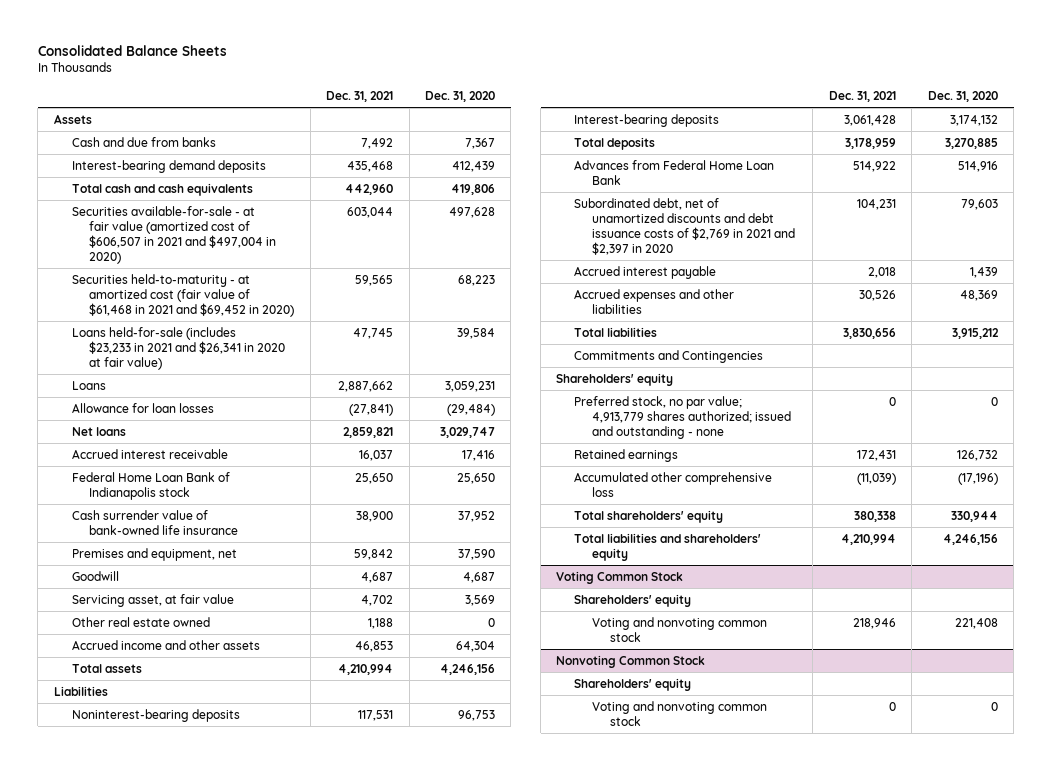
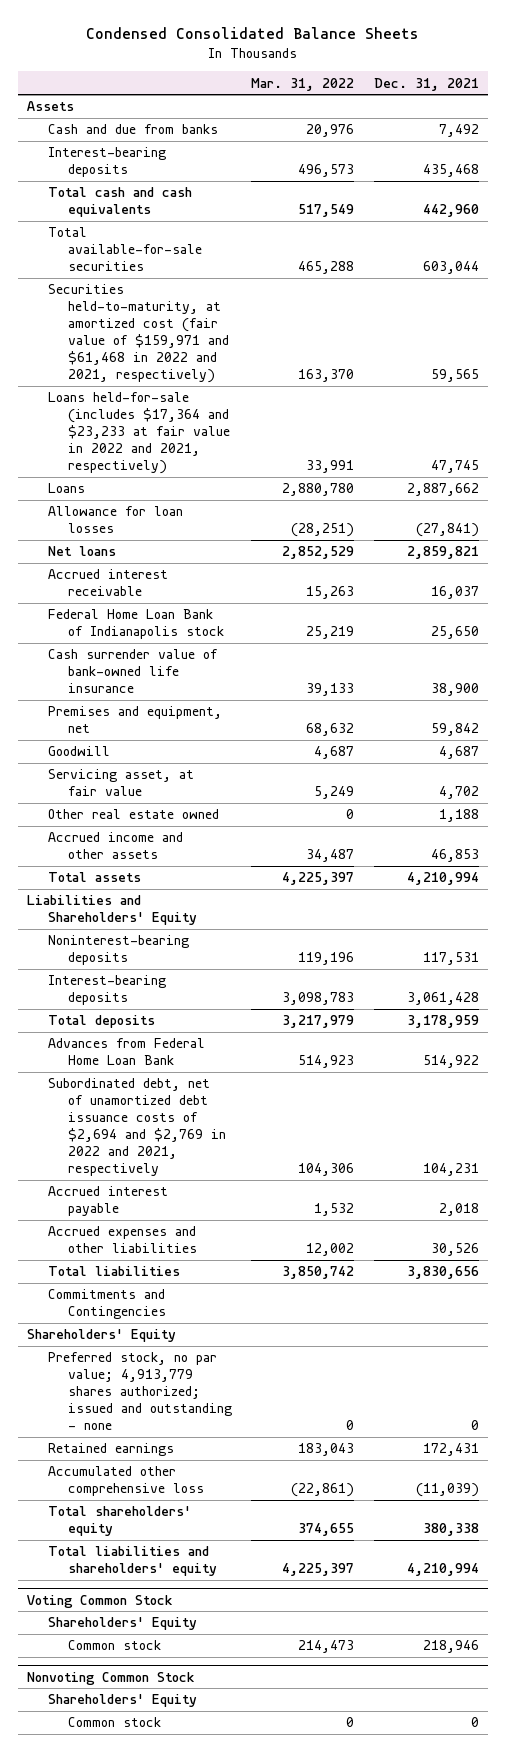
[37,45,227,57] Consolidated Balance Sheets -> [86,27,420,40] Condensed Consolidated Balance Sheets
[425,90,496,102] Dec. 31, 2020 -> none
none -> [251,77,355,91] Mar. 31, 2022
[71,159,266,173] Interest-bearing demand deposits -> [47,147,166,178] Interest-bearing deposits
[71,205,277,264] Securities available-for-sale - at fair value (amortized cost of $606,507 in 2021 and $497,004 in 2020) -> [47,227,202,272] Total available-for-sale securities
[71,273,295,317] Securities held-to-maturity - at amortized cost (fair value of $61,468 in 2021 and $69,452 in 2020) -> [47,284,229,384] Securities held-to-maturity, at amortized cost (fair value of $159,971 and $61,468 in 2022 and 2021, respectively)
[71,326,286,370] Loans held-for-sale (includes $23,233 in 2021 and $26,341 in 2020 at fair value) -> [47,392,230,475] Loans held-for-sale (includes $17,364 and $23,233 at fair value in 2022 and 2021, respectively)
[53,685,108,696] Liabilities -> none
none -> [27,895,197,926] Liabilities and Shareholders' Equity
[574,197,796,255] Subordinated debt, net of unamortized discounts and debt issuance costs of $2,769 in 2021 and $2,397 in 2020 -> [47,1078,226,1177] Subordinated debt, net of unamortized debt issuance costs of $2,694 and $2,769 in 2022 and 2021, respectively
[556,372,674,386] Shareholders' equity -> [27,1329,177,1343] Shareholders' Equity
[574,593,692,607] Shareholders' equity -> [47,1617,197,1631] Shareholders' Equity
[592,616,768,642] Voting and nonvoting common stock -> [67,1640,161,1651] Common stock
[574,677,692,691] Shareholders' equity -> [47,1694,197,1708] Shareholders' Equity
[592,700,768,726] Voting and nonvoting common stock -> [67,1717,161,1728] Common stock

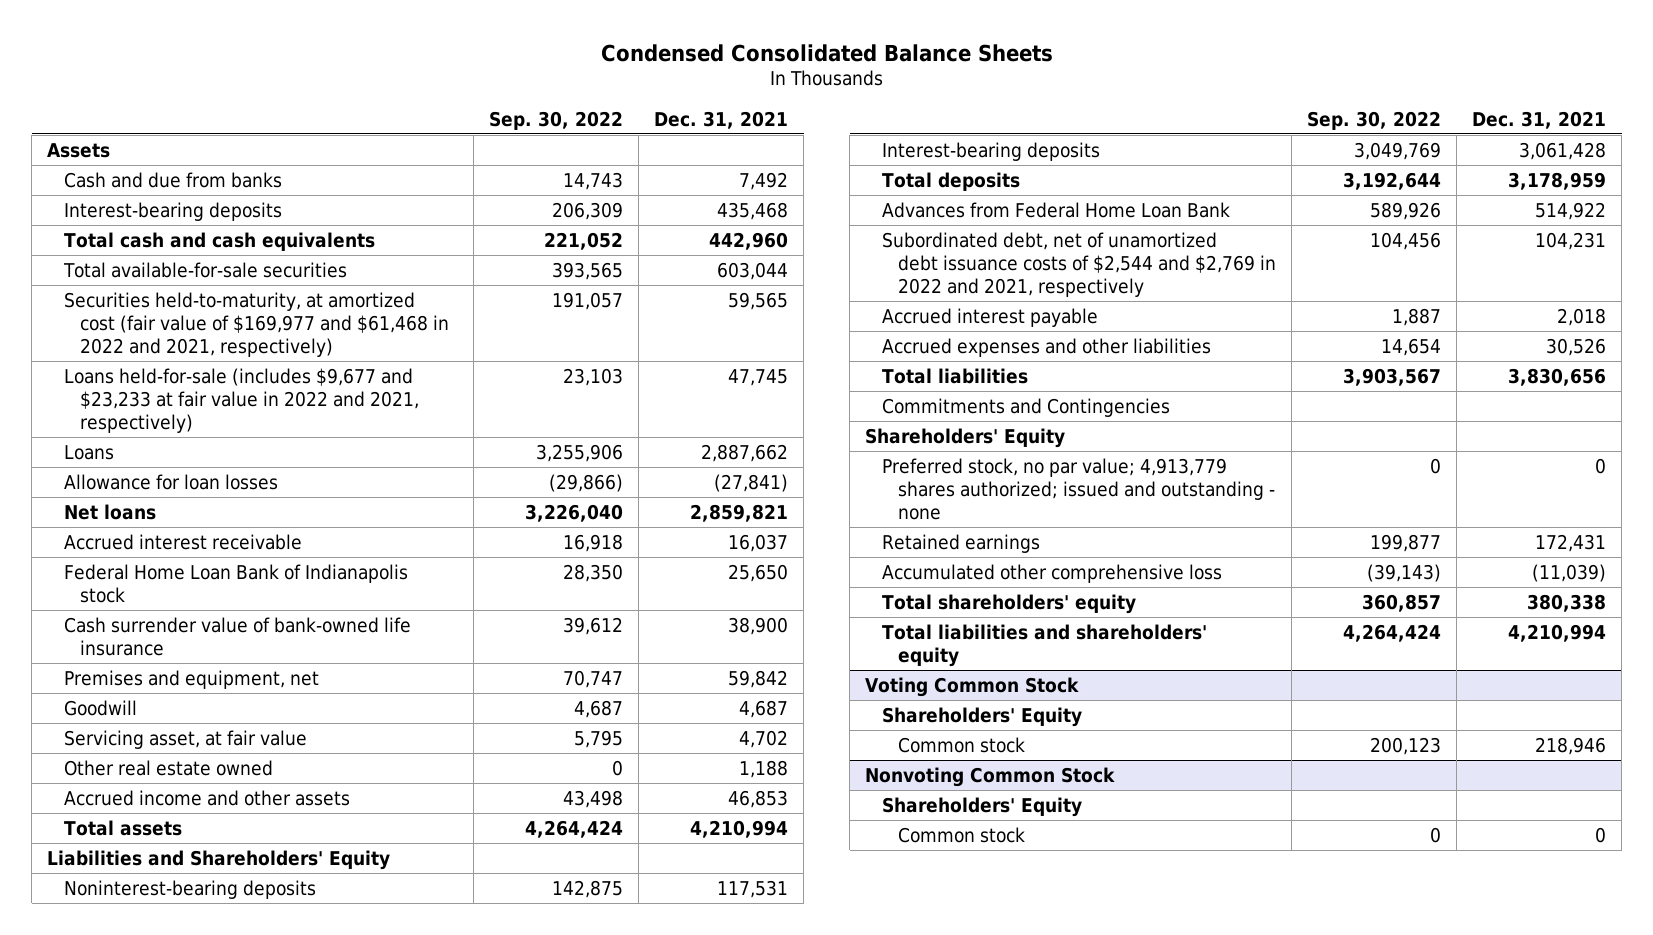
[251,77,355,91] Mar. 31, 2022 -> none
none -> [488,110,623,130] Sep. 30, 2022
[47,284,229,384] Securities held-to-maturity, at amortized cost (fair value of $159,971 and $61,468 in 2022 and 2021, respectively) -> [63,291,449,357] Securities held-to-maturity, at amortized cost (fair value of $169,977 and $61,468 in 2022 and 2021, respectively)
[47,392,230,475] Loans held-for-sale (includes $17,364 and $23,233 at fair value in 2022 and 2021, respectively) -> [63,367,419,433] Loans held-for-sale (includes $9,677 and $23,233 at fair value in 2022 and 2021, respectively)
[47,1078,226,1177] Subordinated debt, net of unamortized debt issuance costs of $2,694 and $2,769 in 2022 and 2021, respectively -> [881,231,1276,297] Subordinated debt, net of unamortized debt issuance costs of $2,544 and $2,769 in 2022 and 2021, respectively

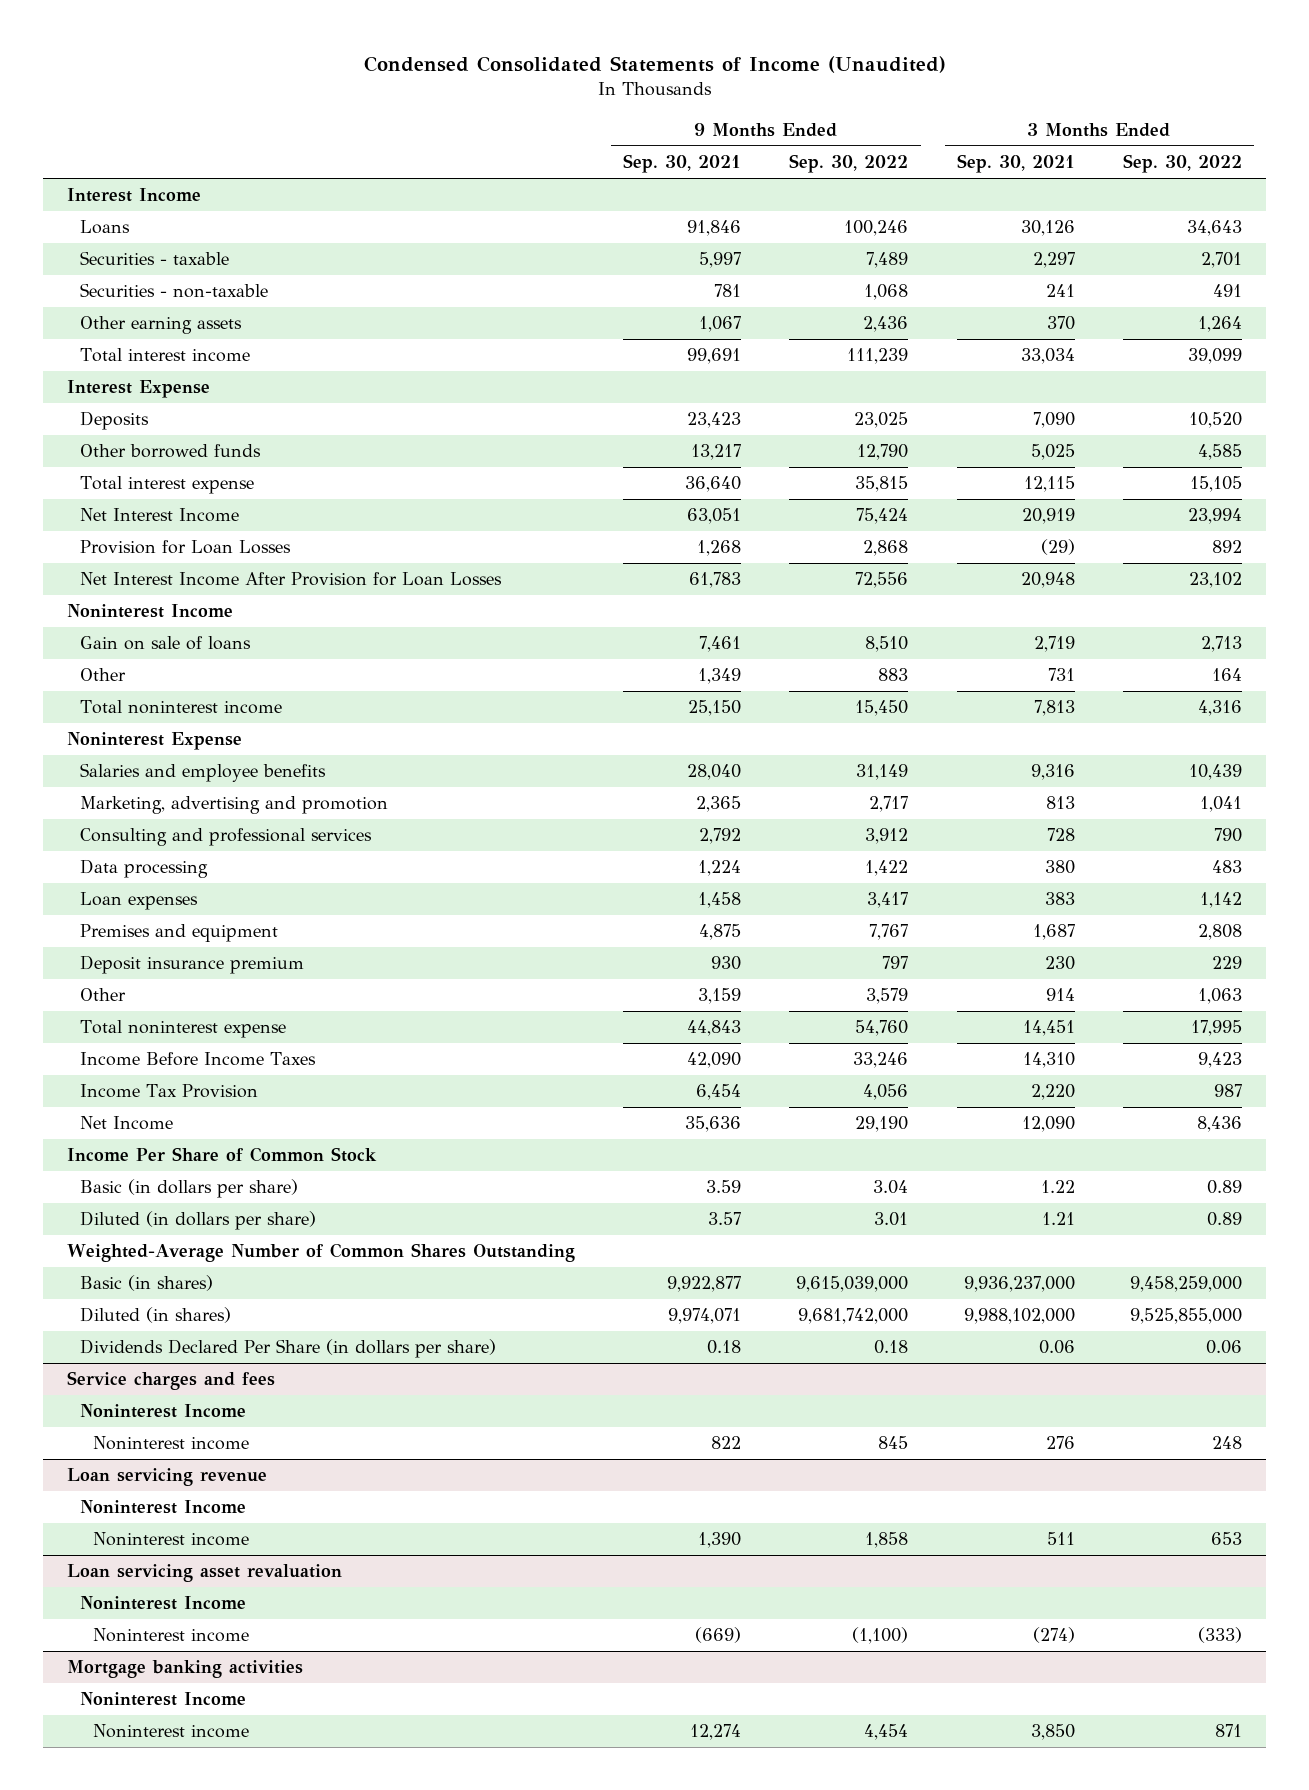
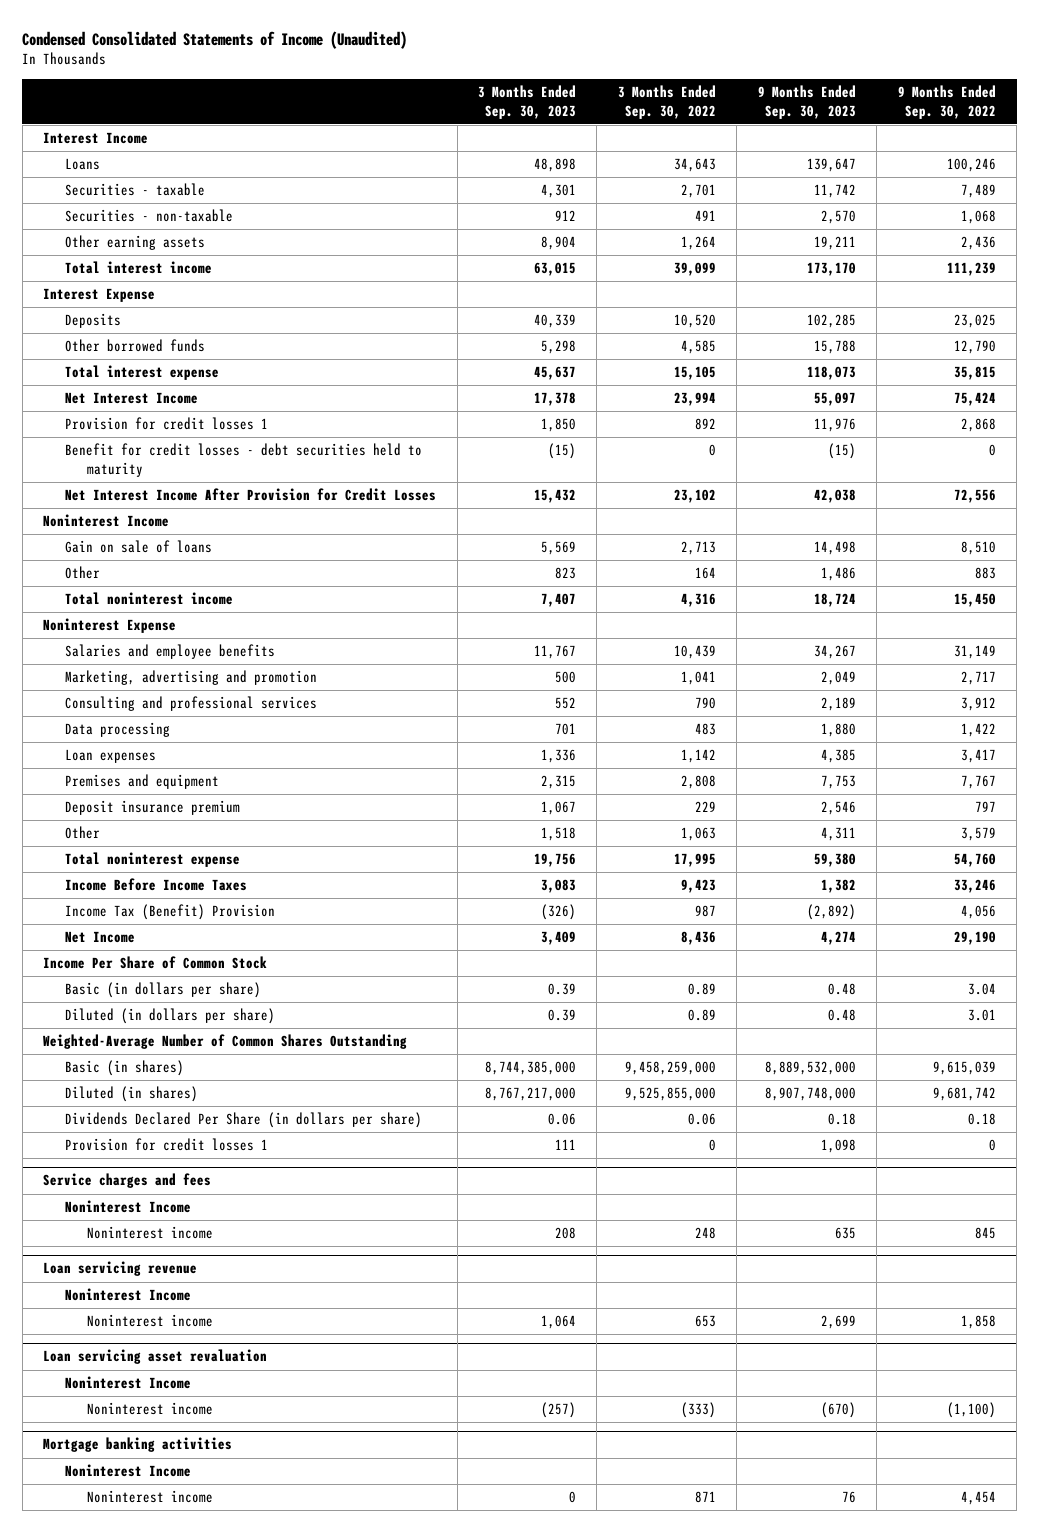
[623,154,742,174] Sep. 30, 2021 -> none
[956,154,1075,174] Sep. 30, 2021 -> none
none -> [478,85,577,119] 3 Months Ended Sep. 30, 2023
none -> [757,85,856,119] 9 Months Ended Sep. 30, 2023
[80,540,292,555] Provision for Loan Losses -> [65,417,269,431] Provision for credit losses 1
none -> [65,443,423,477] Benefit for credit losses - debt securities held to maturity
[80,572,503,587] Net Interest Income After Provision for Loan Losses -> [65,488,437,502] Net Interest Income After Provision for Credit Losses
[80,1084,259,1099] Income Tax Provision -> [65,904,276,921] Income Tax (Benefit) Provision
[796,1276,909,1293] 9,615,039,000 -> [932,1061,996,1076] 9,615,039
[798,1308,909,1325] 9,681,742,000 -> [932,1087,996,1102] 9,681,742
none -> [65,1138,269,1152] Provision for credit losses 1

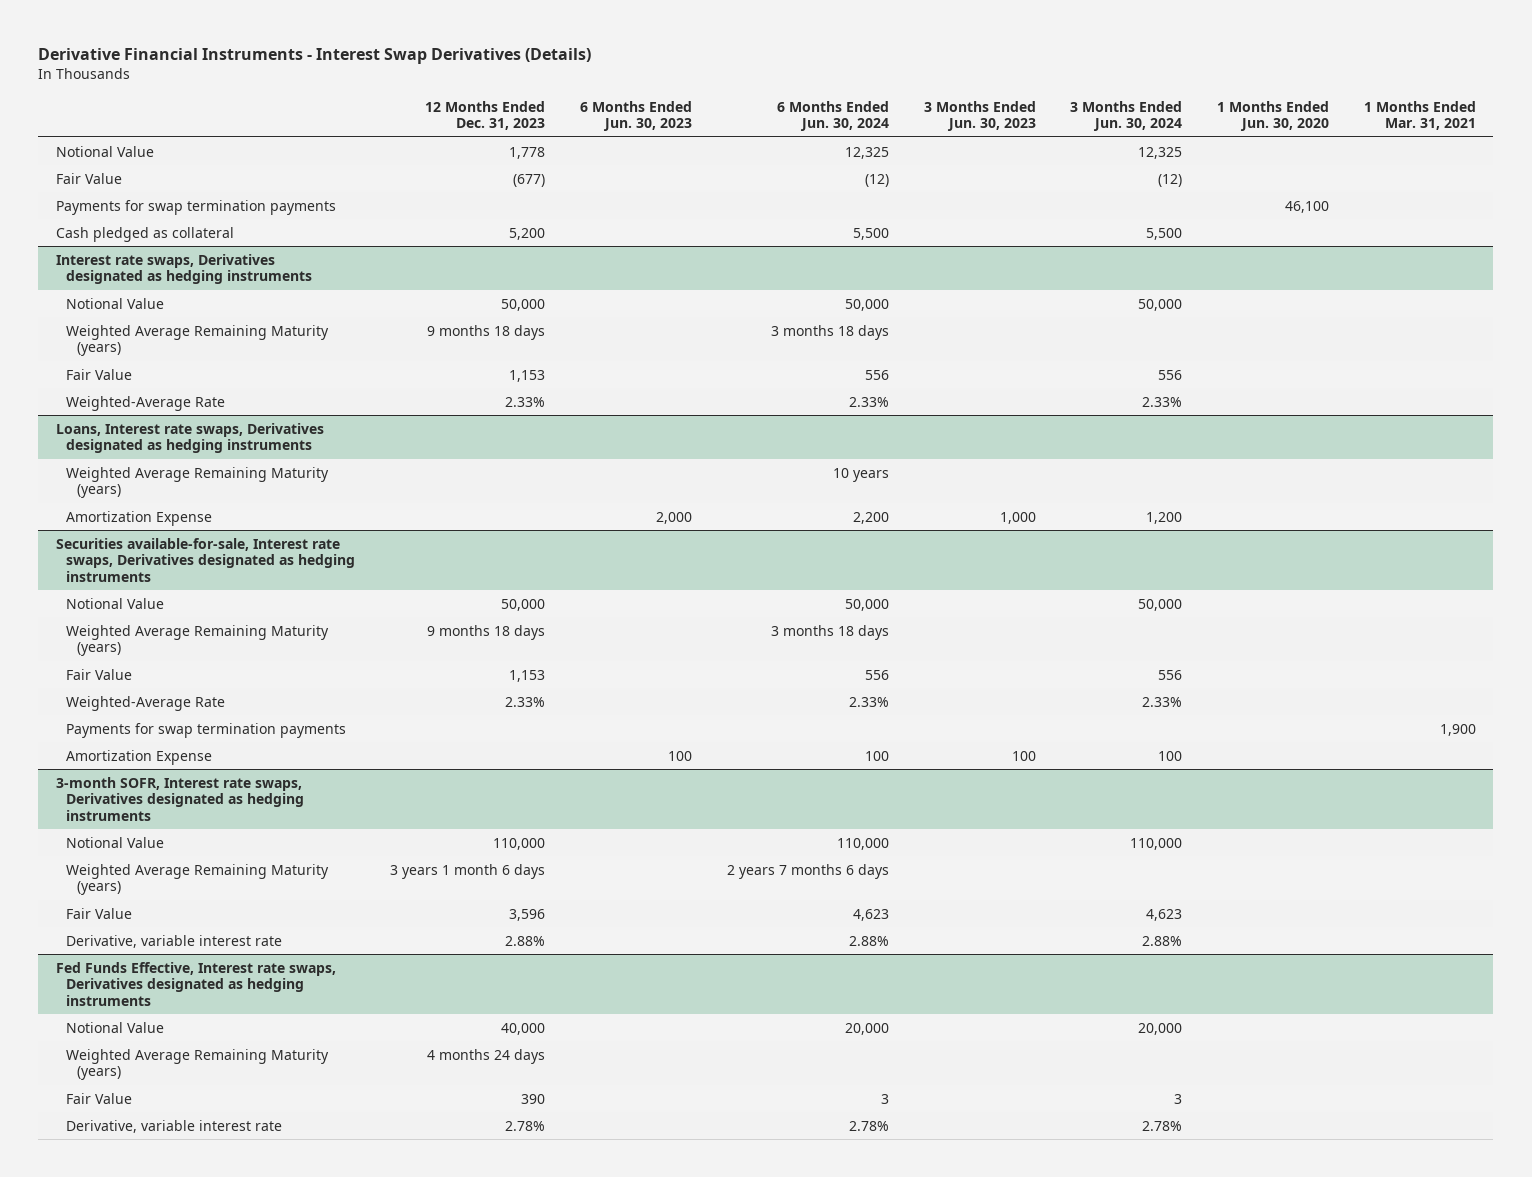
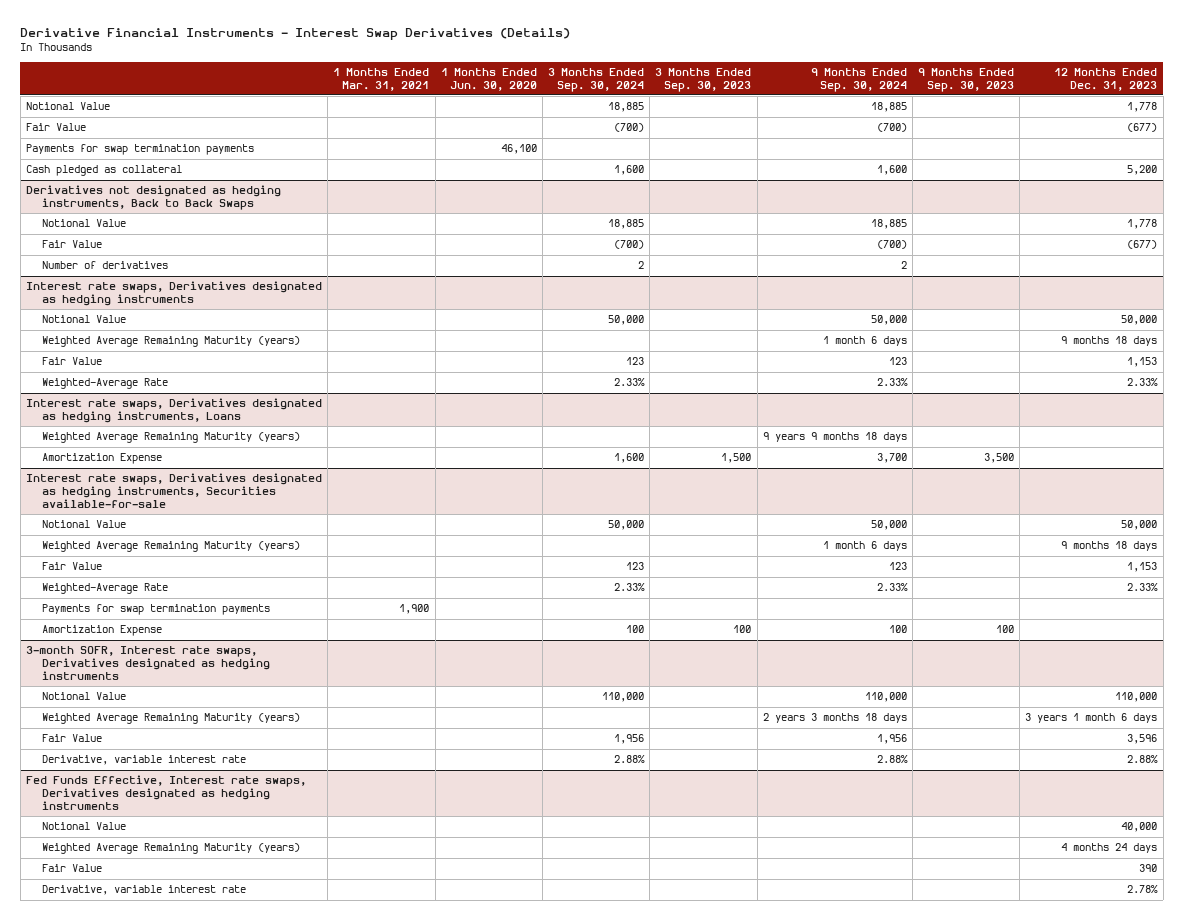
[579,100,692,132] 6 Months Ended Jun. 30, 2023 -> none
[776,100,889,132] 6 Months Ended Jun. 30, 2024 -> none
[923,100,1036,132] 3 Months Ended Jun. 30, 2023 -> none
[1070,100,1183,132] 3 Months Ended Jun. 30, 2024 -> none
none -> [548,67,645,92] 3 Months Ended Sep. 30, 2024
none -> [655,67,752,92] 3 Months Ended Sep. 30, 2023
none -> [810,67,907,92] 9 Months Ended Sep. 30, 2024
none -> [918,67,1015,92] 9 Months Ended Sep. 30, 2023
none -> [26,185,282,211] Derivatives not designated as hedging instruments, Back to Back Swaps
none -> [41,219,126,228] Notional Value
none -> [41,240,102,249] Fair Value
none -> [41,261,168,270] Number of derivatives
[55,422,324,454] Loans, Interest rate swaps, Derivatives designated as hedging instruments -> [26,398,323,424] Interest rate swaps, Derivatives designated as hedging instruments, Loans
[55,537,356,582] Securities available-for-sale, Interest rate swaps, Derivatives designated as hedging instruments -> [26,473,323,509] Interest rate swaps, Derivatives designated as hedging instruments, Securities available-for-sale

